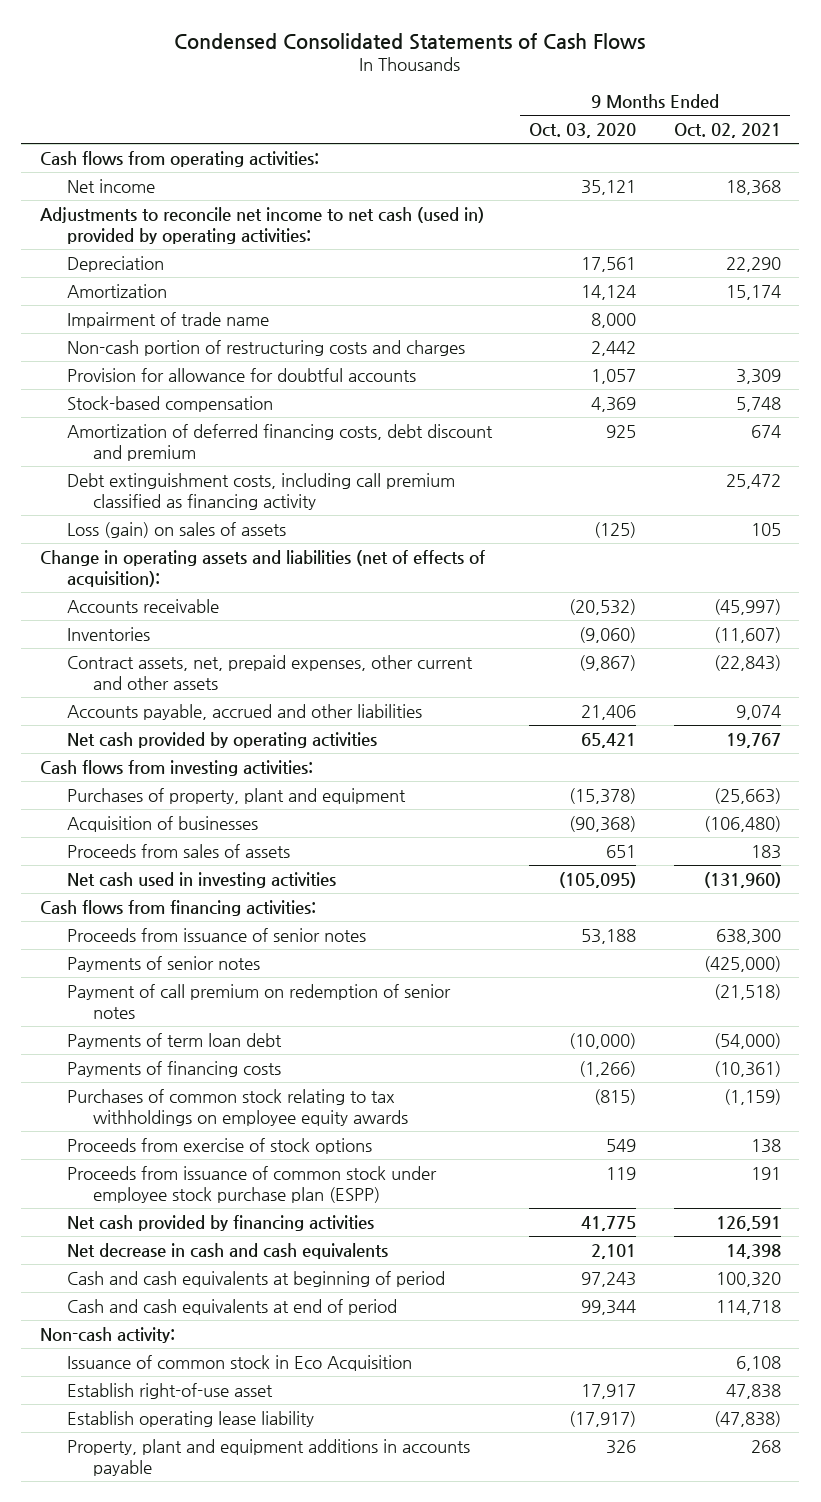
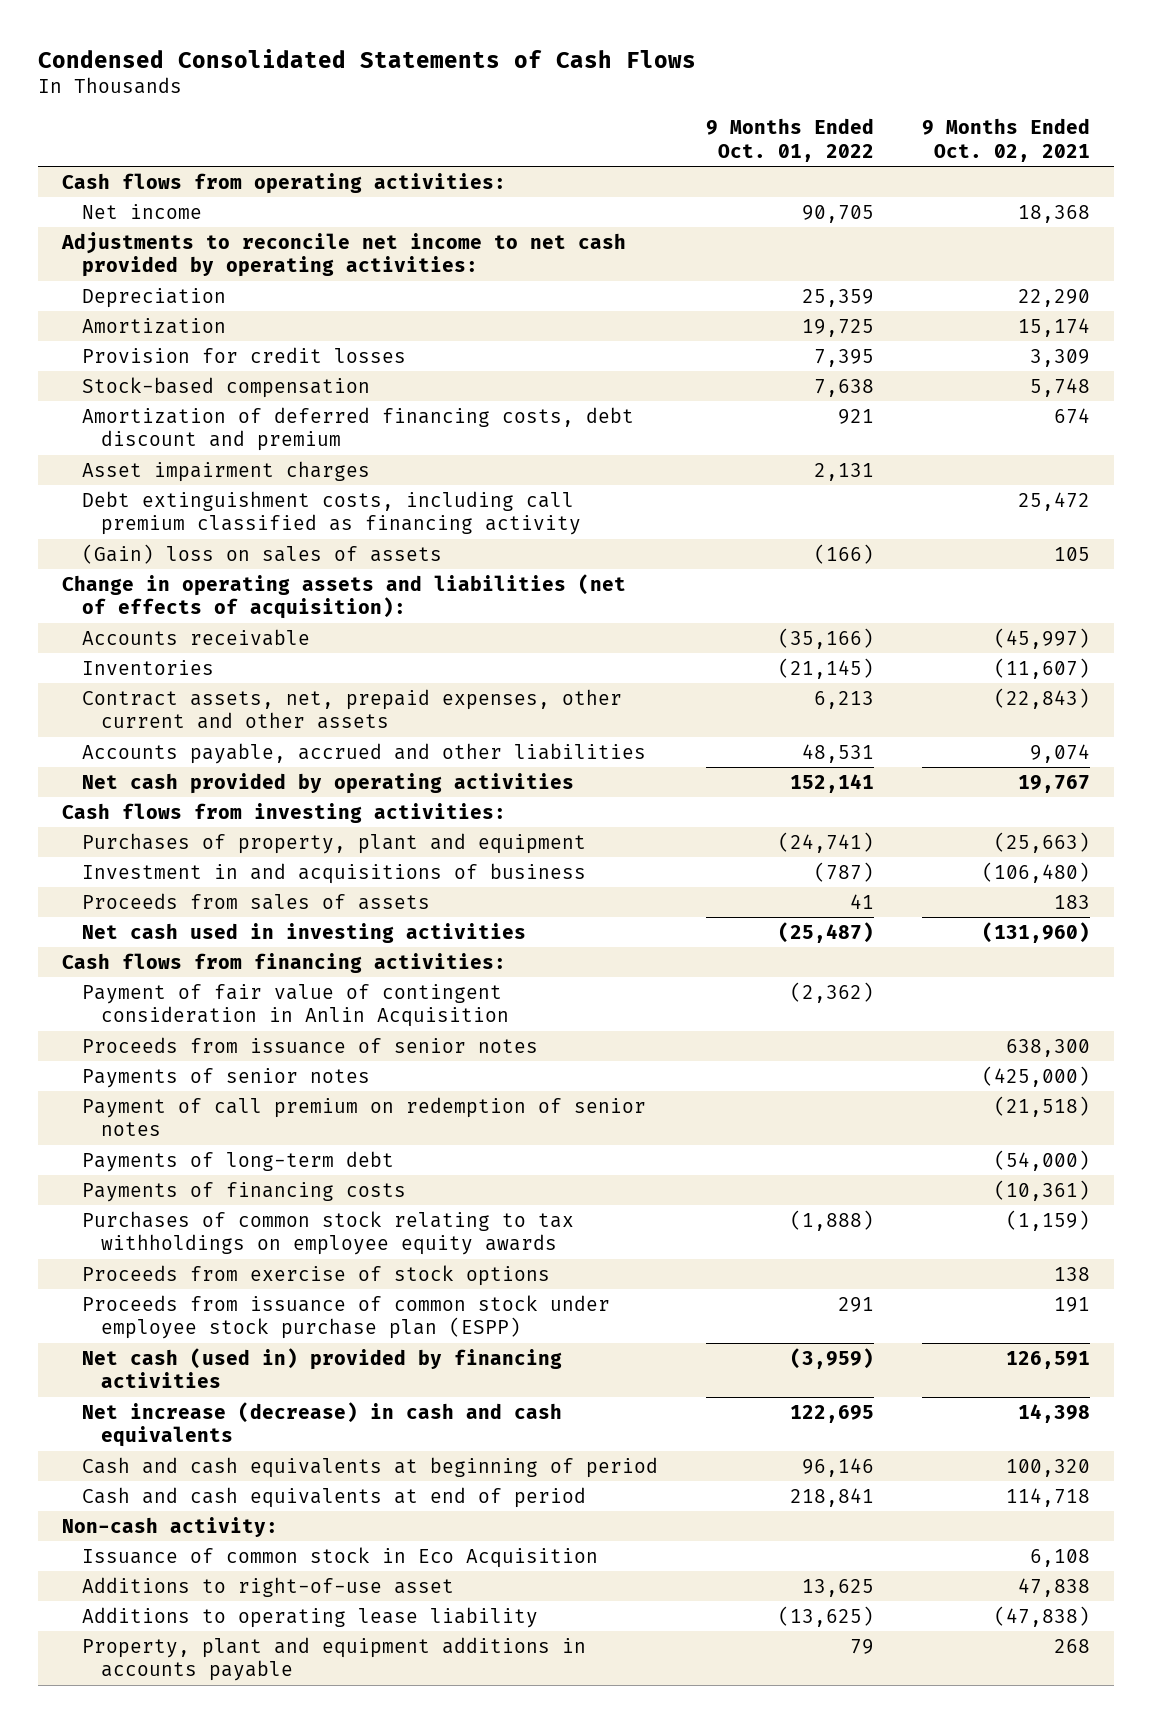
[529,123,637,139] Oct. 03, 2020 -> none
none -> [705,118,874,163] 9 Months Ended Oct. 01, 2022
[40,206,485,244] Adjustments to reconcile net income to net cash (used in) provided by operating activities: -> [61,231,627,278] Adjustments to reconcile net income to net cash provided by operating activities:
[66,311,269,328] Impairment of trade name -> none
[66,339,465,356] Non-cash portion of restructuring costs and charges -> none
[66,367,416,382] Provision for allowance for doubtful accounts -> [81,346,406,363] Provision for credit losses
none -> [81,460,370,482] Asset impairment charges
[66,521,286,538] Loss (gain) on sales of assets -> [81,543,442,564] (Gain) loss on sales of assets
[66,815,258,832] Acquisition of businesses -> [81,862,586,884] Investment in and acquisitions of business
none -> [81,983,509,1028] Payment of fair value of contingent consideration in Anlin Acquisition
[66,1032,282,1049] Payments of term loan debt -> [81,1150,394,1172] Payments of long-term debt
[66,1214,374,1231] Net cash provided by financing activities -> [81,1347,562,1389] Net cash (used in) provided by financing activities
[66,1242,388,1259] Net decrease in cash and cash equivalents -> [81,1401,562,1448] Net increase (decrease) in cash and cash equivalents
[66,1382,273,1399] Establish right-of-use asset -> [81,1576,454,1597] Additions to right-of-use asset
[66,1410,314,1427] Establish operating lease liability -> [81,1606,538,1628] Additions to operating lease liability

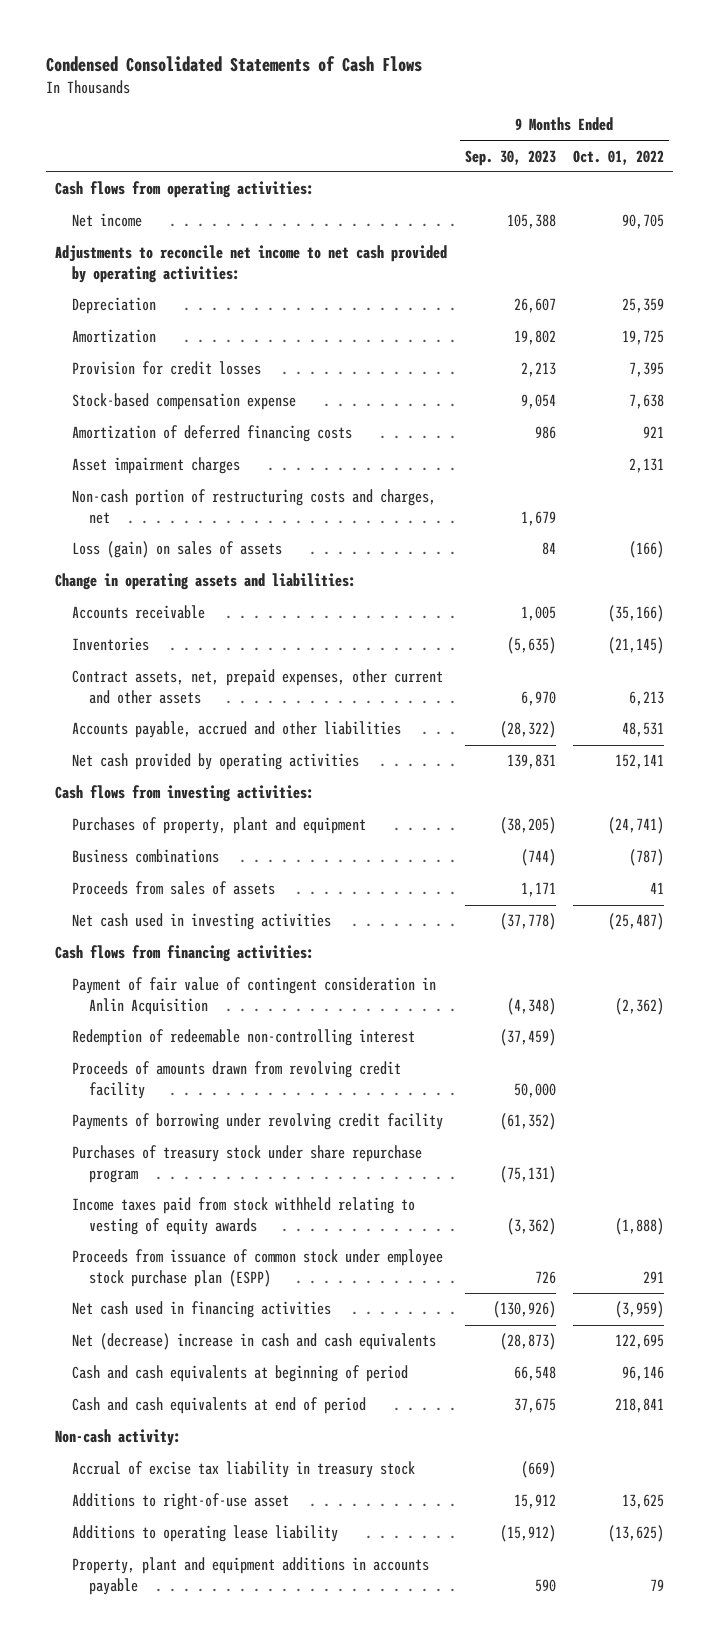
[921,118,1090,163] 9 Months Ended Oct. 02, 2021 -> none
none -> [464,149,556,166] Sep. 30, 2023
[81,376,370,398] Stock-based compensation -> [71,393,296,411] Stock-based compensation expense
[81,406,634,452] Amortization of deferred financing costs, debt discount and premium -> [71,425,352,443] Amortization of deferred financing costs
[81,490,581,536] Debt extinguishment costs, including call premium classified as financing activity -> none
none -> [71,489,436,525] Non-cash portion of restructuring costs and charges, net
[81,543,442,564] (Gain) loss on sales of assets -> [71,541,282,559] Loss (gain) on sales of assets
[62,573,627,620] Change in operating assets and liabilities (net of effects of acquisition): -> [54,573,356,591] Change in operating assets and liabilities:
[81,862,586,884] Investment in and acquisitions of business -> [71,849,219,864] Business combinations
[81,1036,538,1054] Proceeds from issuance of senior notes -> none
[81,1067,370,1088] Payments of senior notes -> none
[81,1096,646,1137] Payment of call premium on redemption of senior notes -> none
[81,1150,394,1172] Payments of long-term debt -> none
[81,1181,406,1202] Payments of financing costs -> none
[81,1264,550,1286] Proceeds from exercise of stock options -> none
none -> [71,1029,415,1047] Redemption of redeemable non-controlling interest
none -> [71,1061,401,1100] Proceeds of amounts drawn from revolving credit facility
none -> [71,1113,443,1131] Payments of borrowing under revolving credit facility
none -> [71,1145,422,1184] Purchases of treasury stock under share repurchase program
[81,1210,574,1256] Purchases of common stock relating to tax withholdings on employee equity awards -> [71,1197,415,1236] Income taxes paid from stock withheld relating to vesting of equity awards
[81,1347,562,1389] Net cash (used in) provided by financing activities -> [71,1301,331,1319] Net cash used in financing activities
[81,1401,562,1448] Net increase (decrease) in cash and cash equivalents -> [71,1333,436,1351] Net (decrease) increase in cash and cash equivalents
[81,1546,598,1568] Issuance of common stock in Eco Acquisition -> none
none -> [71,1461,415,1479] Accrual of excise tax liability in treasury stock

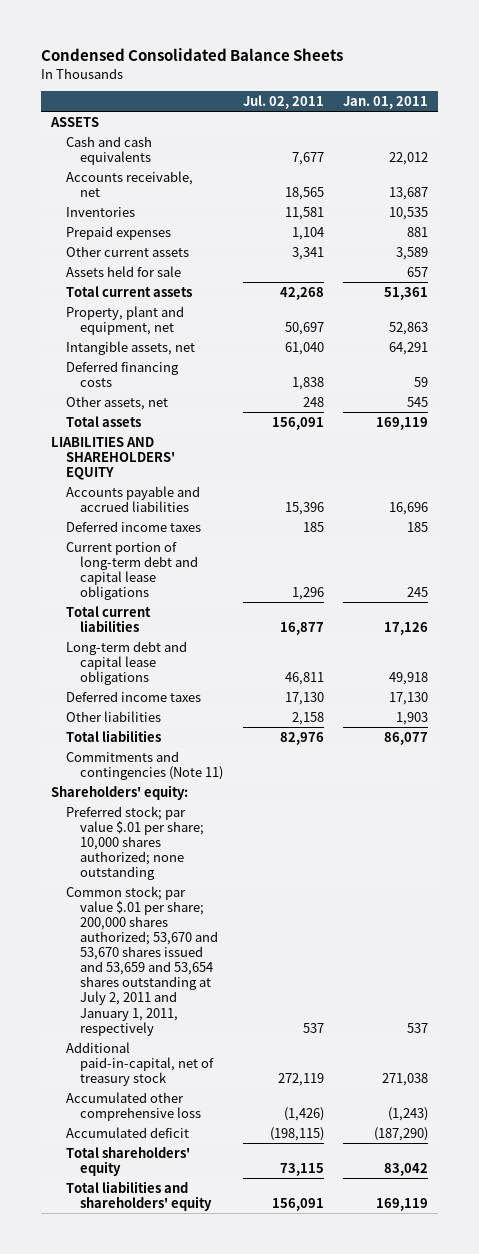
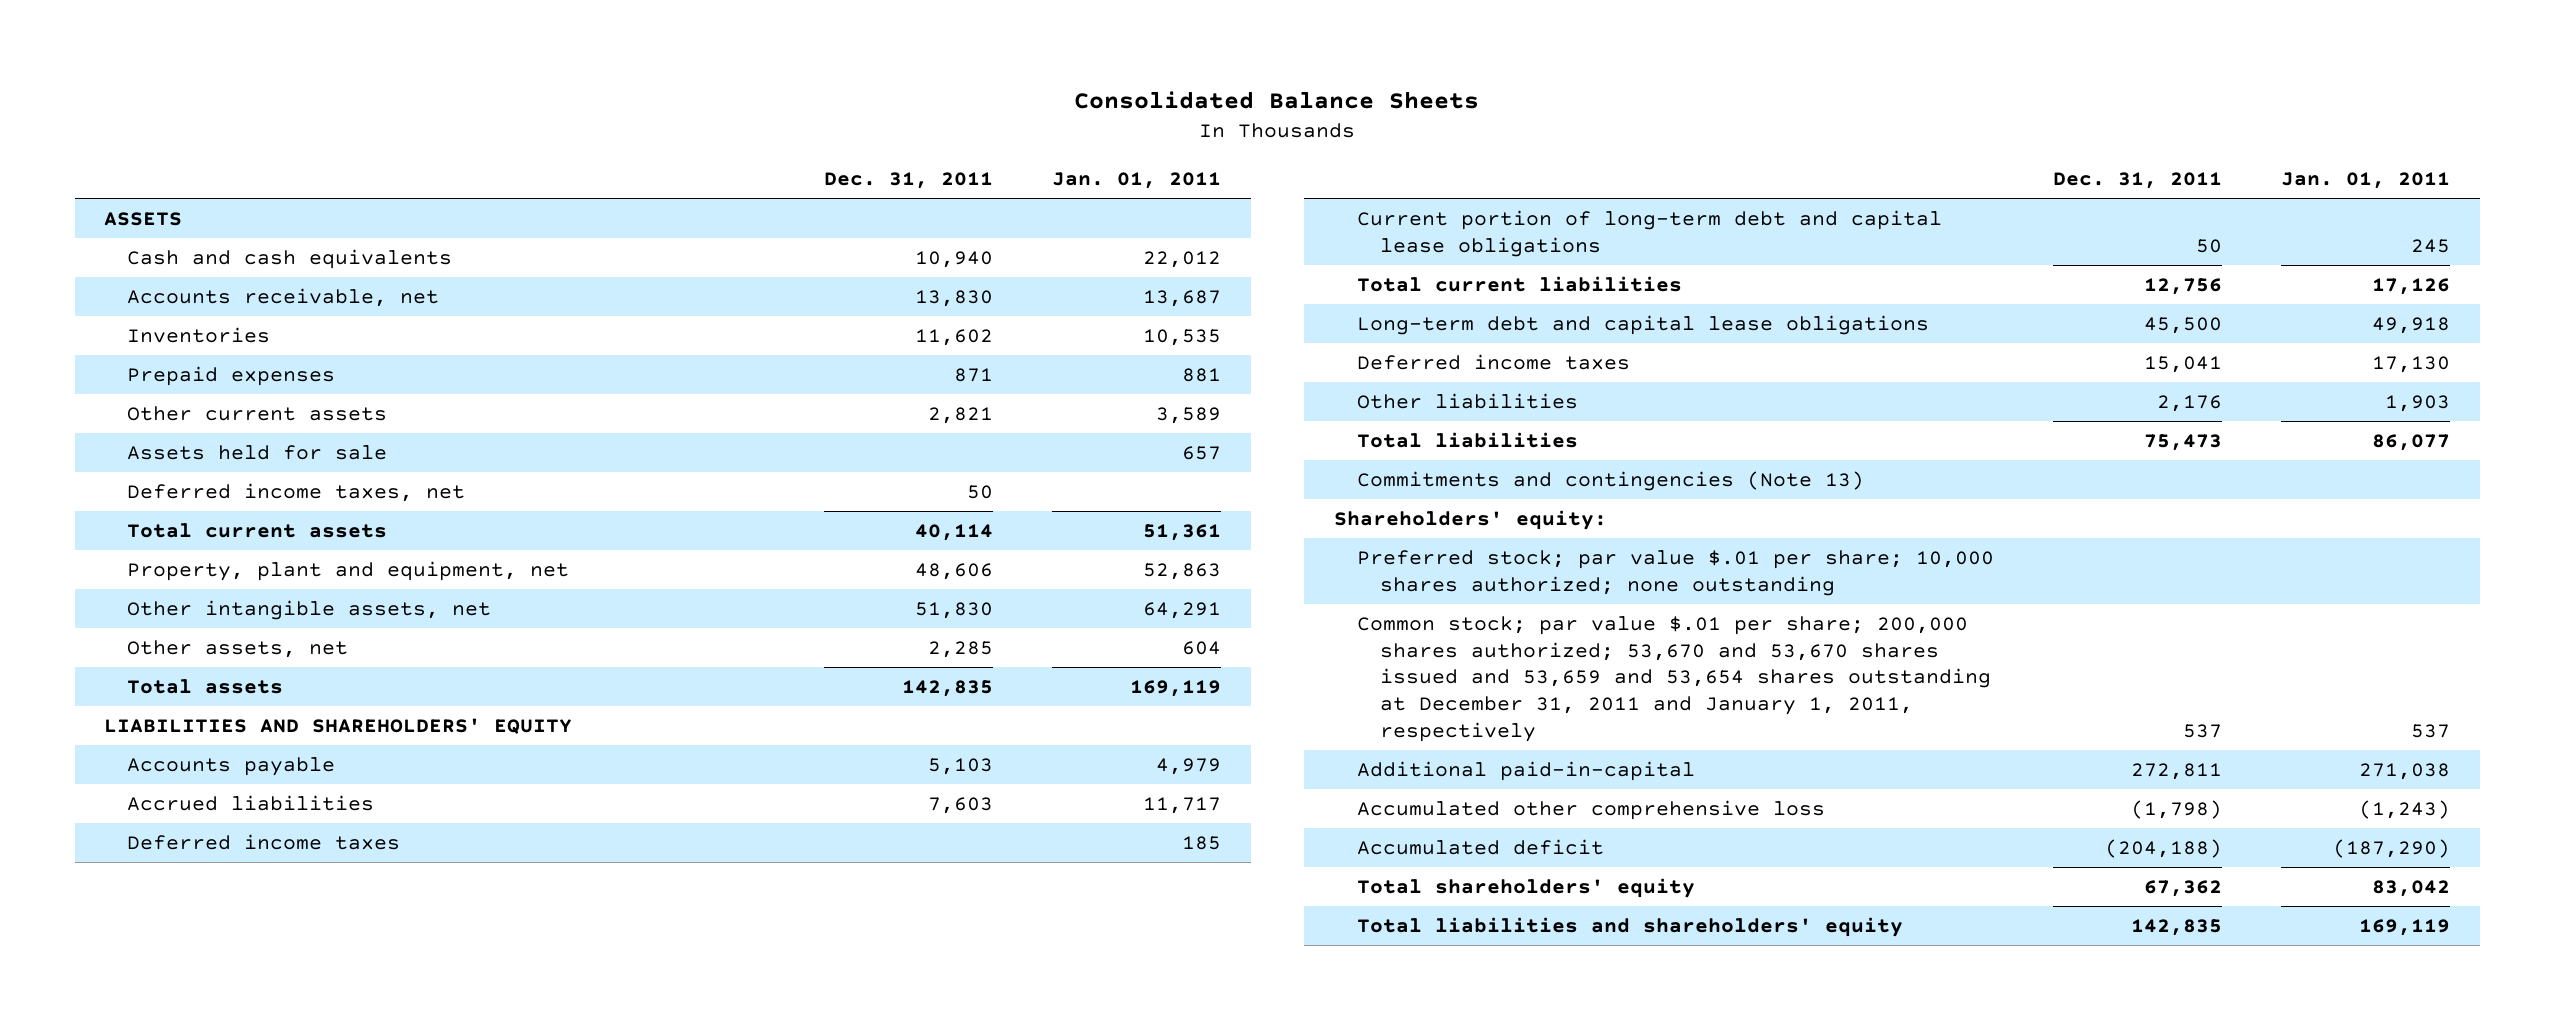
[41,48,344,62] Condensed Consolidated Balance Sheets -> [1074,91,1480,110] Consolidated Balance Sheets
[242,95,324,110] Jul. 02, 2011 -> none
none -> [823,172,993,190] Dec. 31, 2011
none -> [127,482,466,502] Deferred income taxes, net
[65,360,179,387] Deferred financing costs -> none
[65,340,195,355] Intangible assets, net -> [127,599,492,620] Other intangible assets, net
[406,396,428,407] 545 -> [1181,640,1221,655] 604
[65,485,200,512] Accounts payable and accrued liabilities -> none
none -> [127,756,336,776] Accounts payable
none -> [127,794,375,811] Accrued liabilities
[65,750,224,780] Commitments and contingencies (Note 11) -> [1356,470,1864,491] Commitments and contingencies (Note 13)
[65,885,219,1036] Common stock; par value $.01 per share; 200,000 shares authorized; 53,670 and 53,670 shares issued and 53,659 and 53,654 shares outstanding at July 2, 2011 and January 1, 2011, respectively -> [1356,615,1991,742] Common stock; par value $.01 per share; 200,000 shares authorized; 53,670 and 53,670 shares issued and 53,659 and 53,654 shares outstanding at December 31, 2011 and January 1, 2011, respectively
[65,1041,215,1086] Additional paid-in-capital, net of treasury stock -> [1356,760,1695,781] Additional paid-in-capital

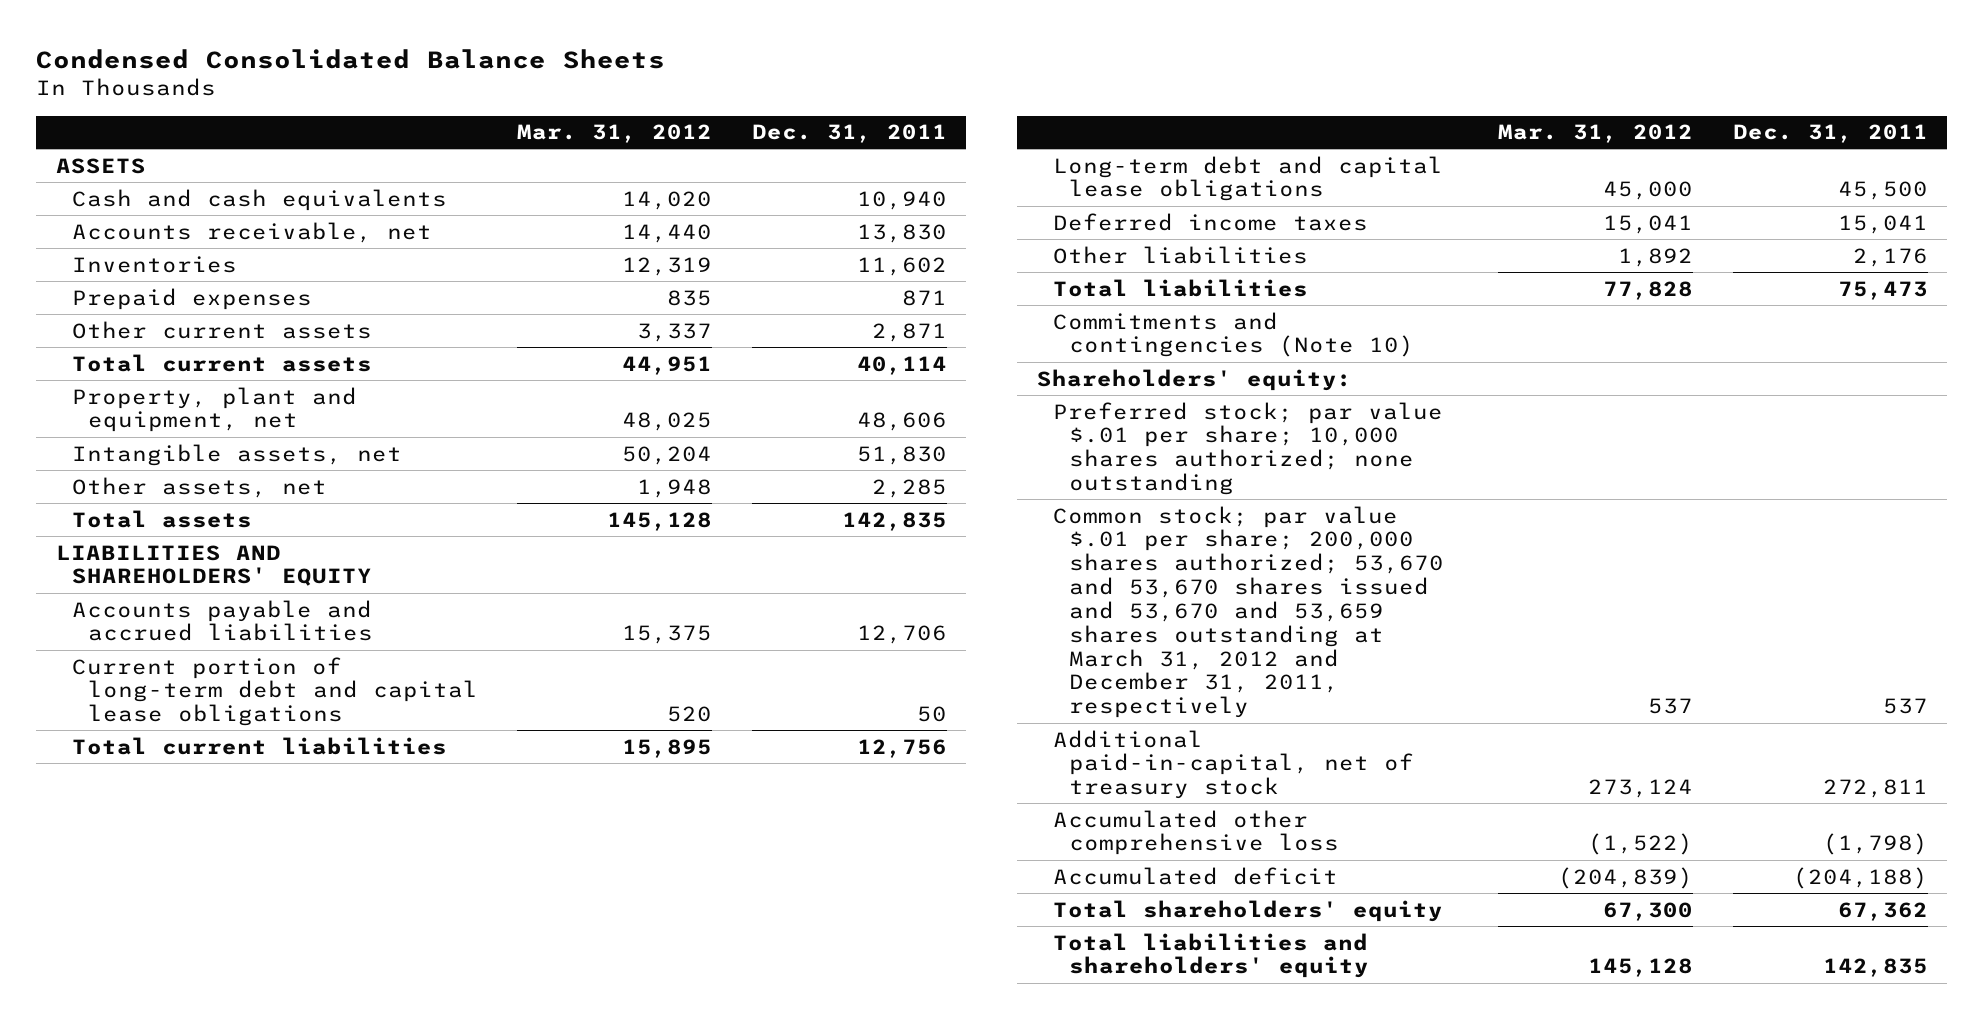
[1074,91,1480,110] Consolidated Balance Sheets -> [36,48,666,69] Condensed Consolidated Balance Sheets
[1051,172,1221,190] Jan. 01, 2011 -> none
none -> [517,124,713,144] Mar. 31, 2012
[127,444,388,460] Assets held for sale -> none
[127,482,466,502] Deferred income taxes, net -> none
[927,406,993,424] 2,821 -> [871,322,947,342] 2,871
[127,599,492,620] Other intangible assets, net -> [72,443,403,466] Intangible assets, net
[127,756,336,776] Accounts payable -> none
[127,794,375,811] Accrued liabilities -> none
[127,833,401,850] Deferred income taxes -> none
none -> [72,599,374,642] Accounts payable and accrued liabilities
[1356,470,1864,491] Commitments and contingencies (Note 13) -> [1052,311,1415,358] Commitments and contingencies (Note 10)
[1356,615,1991,742] Common stock; par value $.01 per share; 200,000 shares authorized; 53,670 and 53,670 shares issued and 53,659 and 53,654 shares outstanding at December 31, 2011 and January 1, 2011, respectively -> [1052,505,1445,719] Common stock; par value $.01 per share; 200,000 shares authorized; 53,670 and 53,670 shares issued and 53,670 and 53,659 shares outstanding at March 31, 2012 and December 31, 2011, respectively
[1356,760,1695,781] Additional paid-in-capital -> [1052,729,1415,800] Additional paid-in-capital, net of treasury stock

